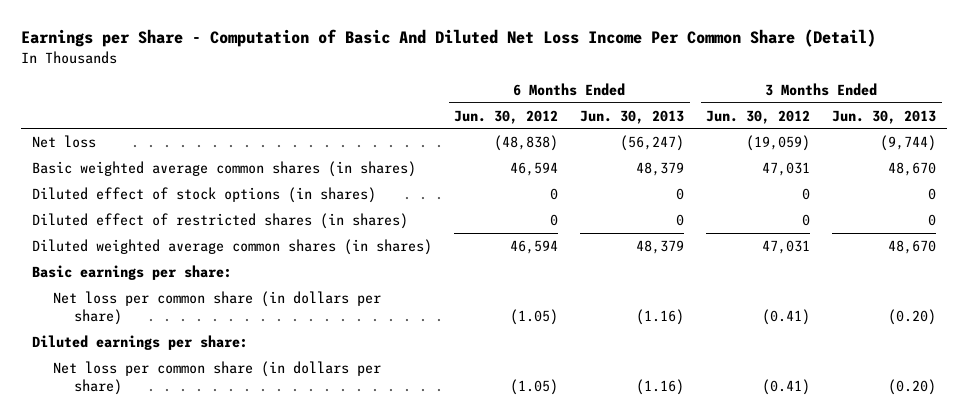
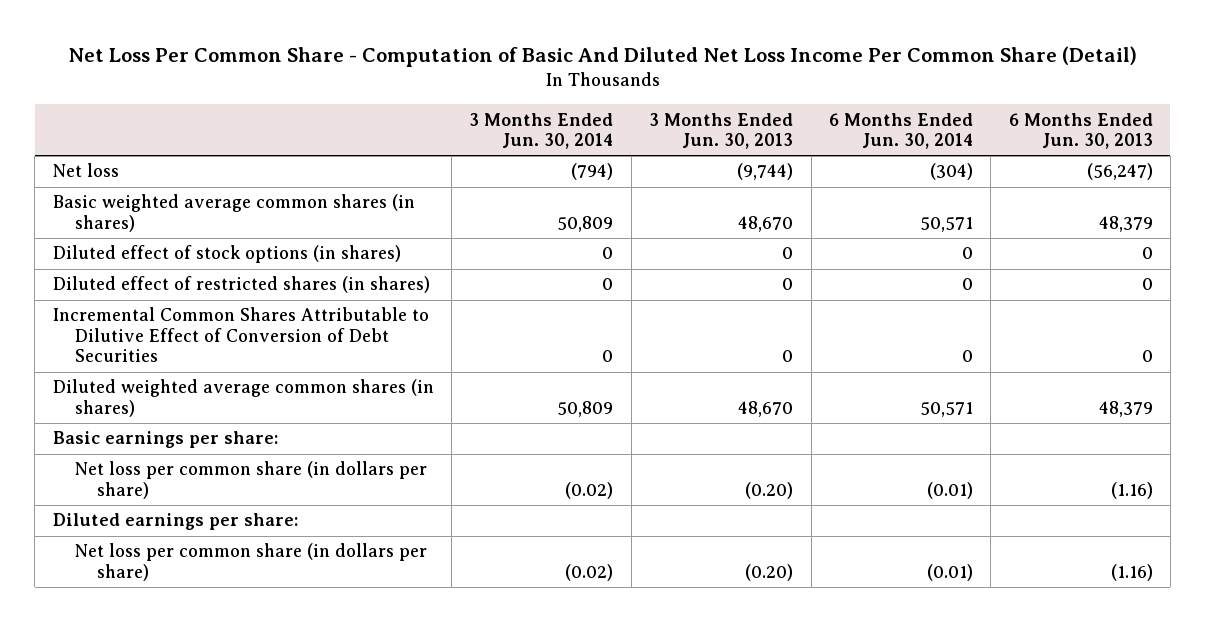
[21,29,877,48] Earnings per Share - Computation of Basic And Diluted Net Loss Income Per Common Share (Detail) -> [67,46,1137,68] Net Loss Per Common Share - Computation of Basic And Diluted Net Loss Income Per Common Share (Detail)
[454,109,559,124] Jun. 30, 2012 -> none
[706,109,811,124] Jun. 30, 2012 -> none
none -> [469,112,614,150] 3 Months Ended Jun. 30, 2014
none -> [828,112,973,150] 6 Months Ended Jun. 30, 2014
none -> [52,307,429,363] Incremental Common Shares Attributable to Dilutive Effect of Conversion of Debt Securities

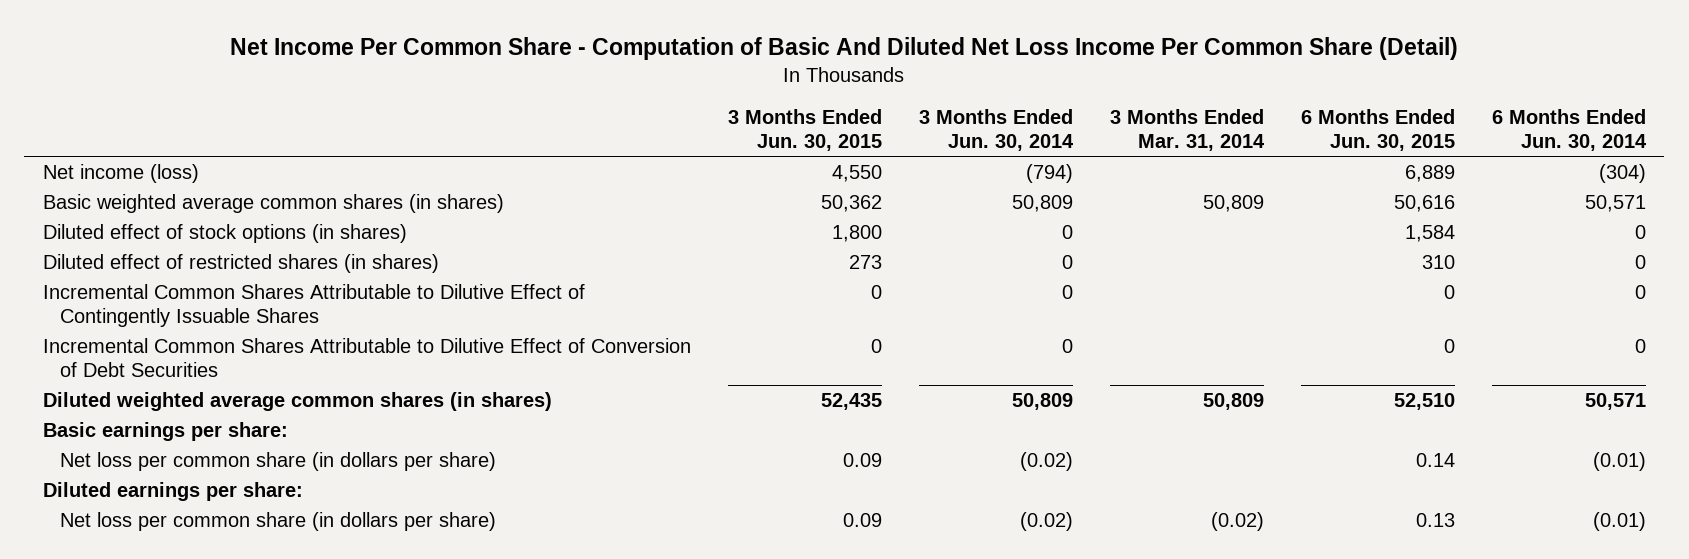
[67,46,1137,68] Net Loss Per Common Share - Computation of Basic And Diluted Net Loss Income Per Common Share (Detail) -> [230,36,1459,60] Net Income Per Common Share - Computation of Basic And Diluted Net Loss Income Per Common Share (Detail)
[649,112,794,150] 3 Months Ended Jun. 30, 2013 -> none
[1008,112,1153,150] 6 Months Ended Jun. 30, 2013 -> none
none -> [727,108,882,151] 3 Months Ended Jun. 30, 2015
none -> [1109,108,1265,151] 3 Months Ended Mar. 31, 2014
none -> [1300,108,1455,151] 6 Months Ended Jun. 30, 2015
[52,163,119,178] Net loss -> [42,164,199,184] Net income (loss)
none -> [42,284,585,328] Incremental Common Shares Attributable to Dilutive Effect of Contingently Issuable Shares

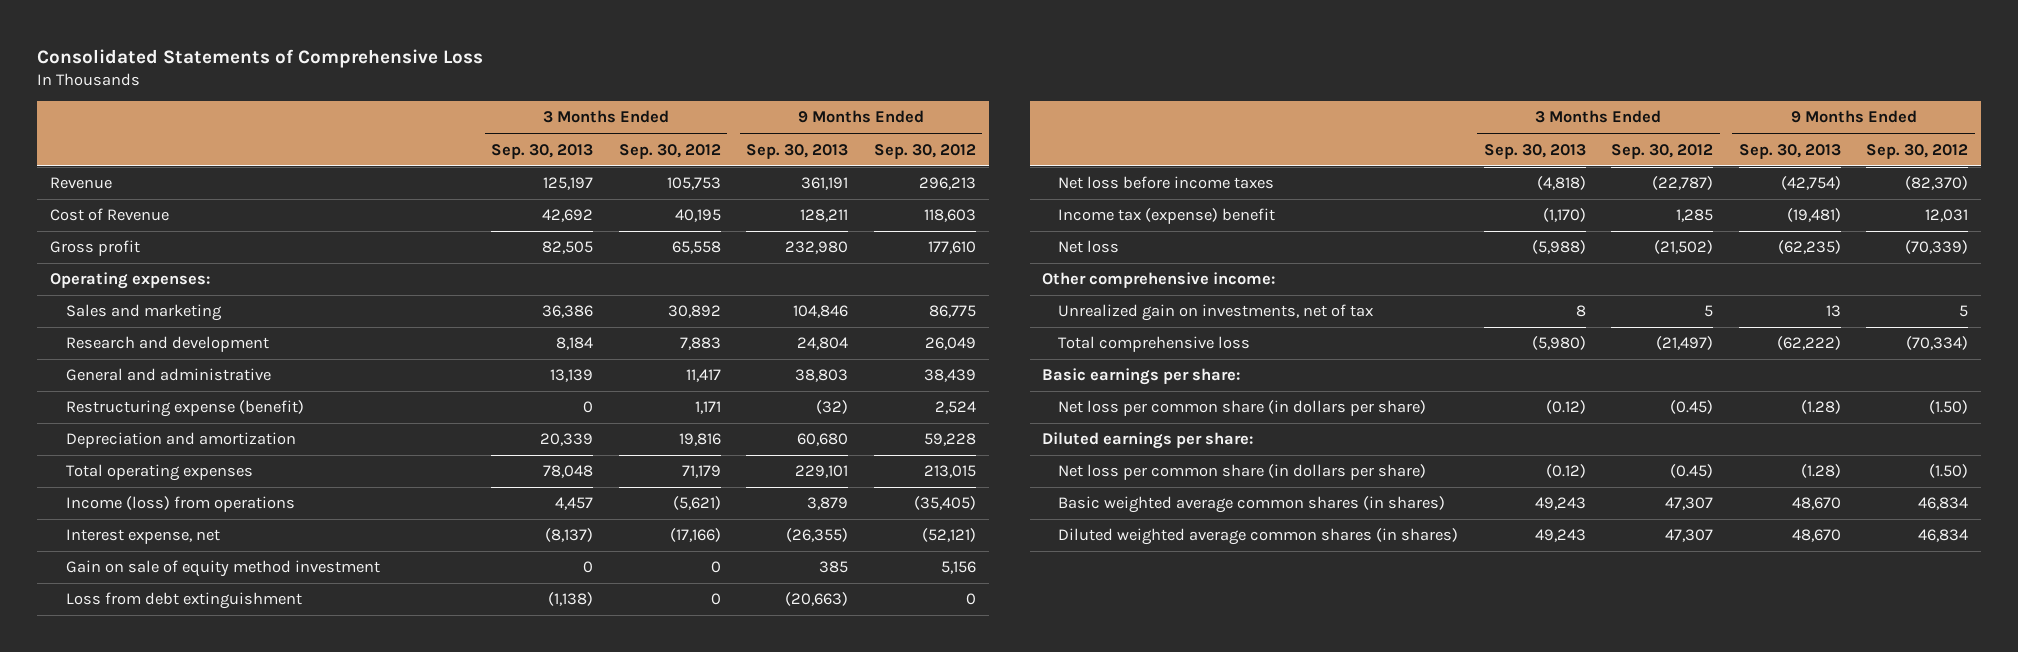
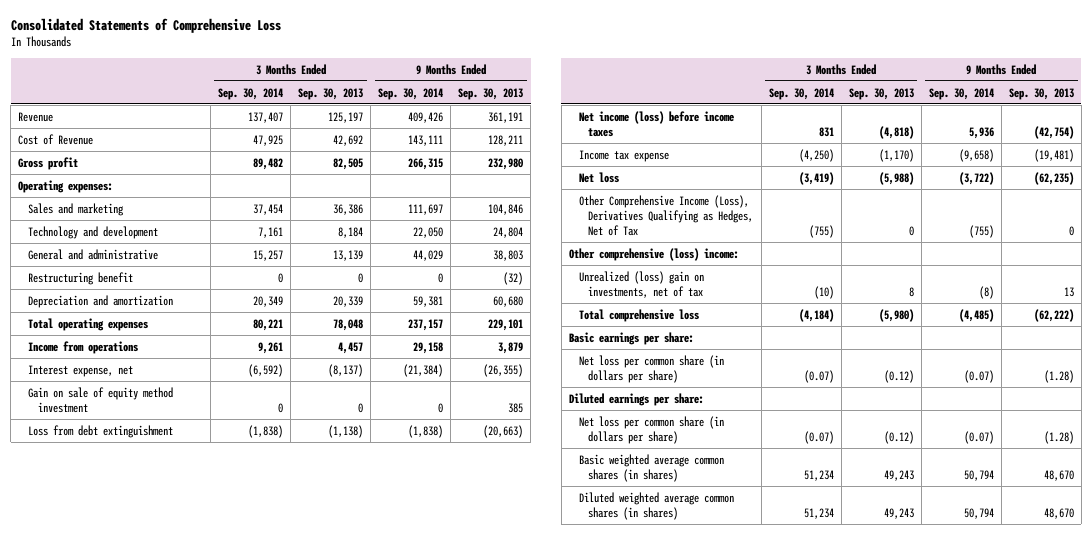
[618,143,721,159] Sep. 30, 2012 -> none
[874,143,977,159] Sep. 30, 2012 -> none
none -> [218,87,284,100] Sep. 30, 2014
none -> [378,87,444,100] Sep. 30, 2014
[65,336,269,353] Research and development -> [28,225,159,239] Technology and development
[65,400,304,418] Restructuring expense (benefit) -> [28,271,134,285] Restructuring benefit
[65,496,295,513] Income (loss) from operations -> [28,340,139,354] Income from operations
[1057,176,1274,190] Net loss before income taxes -> [578,110,734,137] Net income (loss) before income taxes
[1057,208,1275,225] Income tax (expense) benefit -> [578,149,669,162] Income tax expense
none -> [578,194,754,236] Other Comprehensive Income (Loss), Derivatives Qualifying as Hedges, Net of Tax
[1042,272,1276,289] Other comprehensive income: -> [568,247,739,261] Other comprehensive (loss) income:
[1057,304,1373,322] Unrealized gain on investments, net of tax -> [578,270,704,298] Unrealized (loss) gain on investments, net of tax

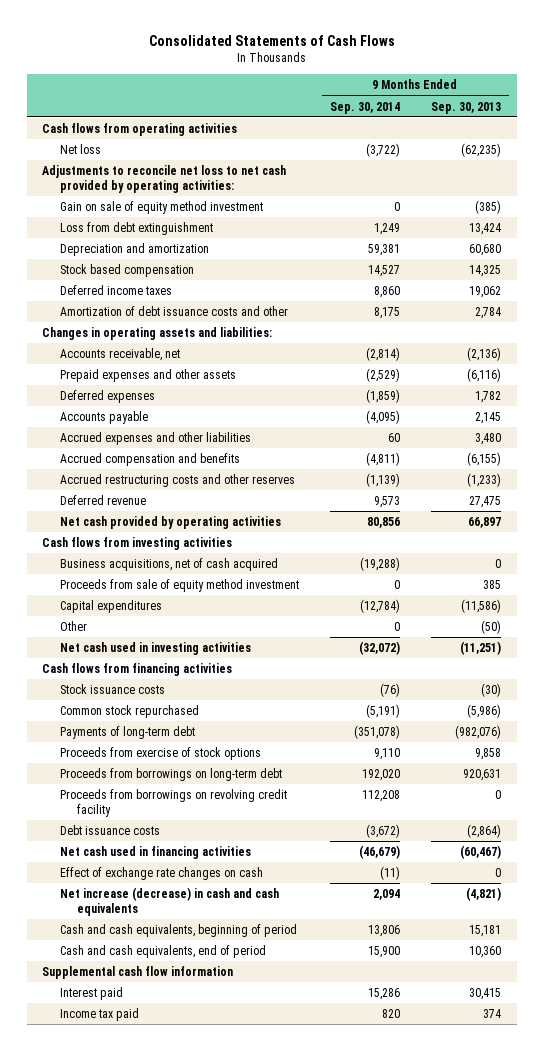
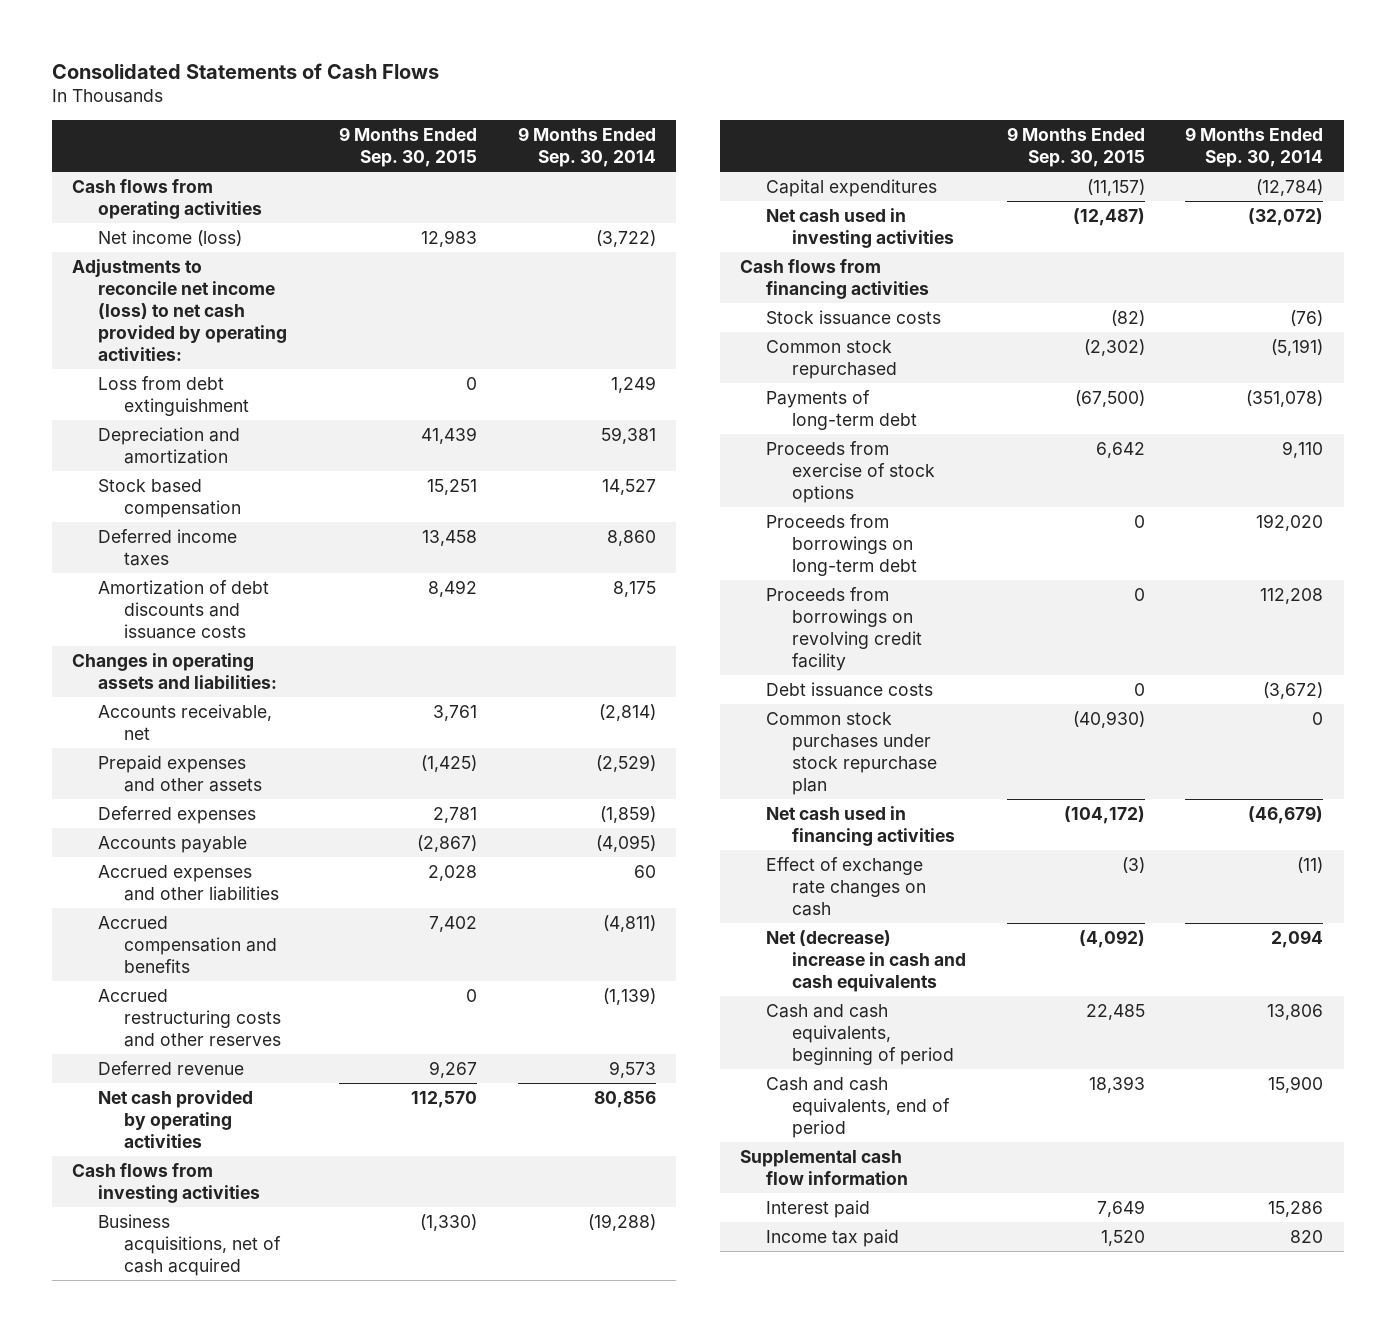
[431,101,502,114] Sep. 30, 2013 -> none
none -> [338,126,477,167] 9 Months Ended Sep. 30, 2015
[59,200,263,214] Gain on sale of equity method investment -> none
[59,143,101,154] Net loss -> [98,229,243,246] Net income (loss)
[42,164,287,193] Adjustments to reconcile net loss to net cash provided by operating activities: -> [72,258,288,362] Adjustments to reconcile net income (loss) to net cash provided by operating activities:
[59,305,288,316] Amortization of debt issuance costs and other -> [98,579,270,640] Amortization of debt discounts and issuance costs
[59,578,299,592] Proceeds from sale of equity method investment -> none
[59,620,87,631] Other -> none
none -> [765,711,937,796] Common stock purchases under stock repurchase plan
[59,886,279,916] Net increase (decrease) in cash and cash equivalents -> [765,929,966,993] Net (decrease) increase in cash and cash equivalents

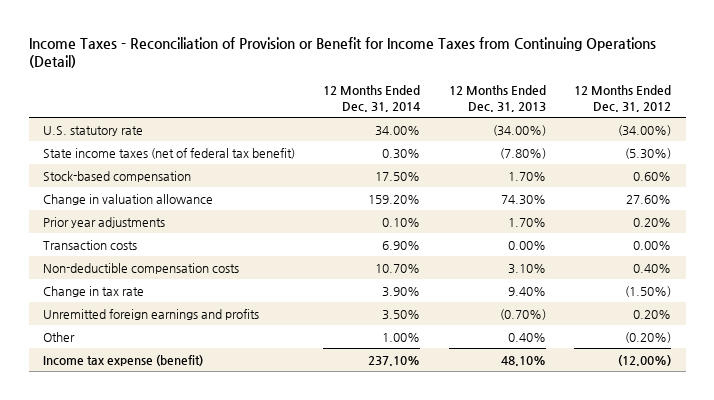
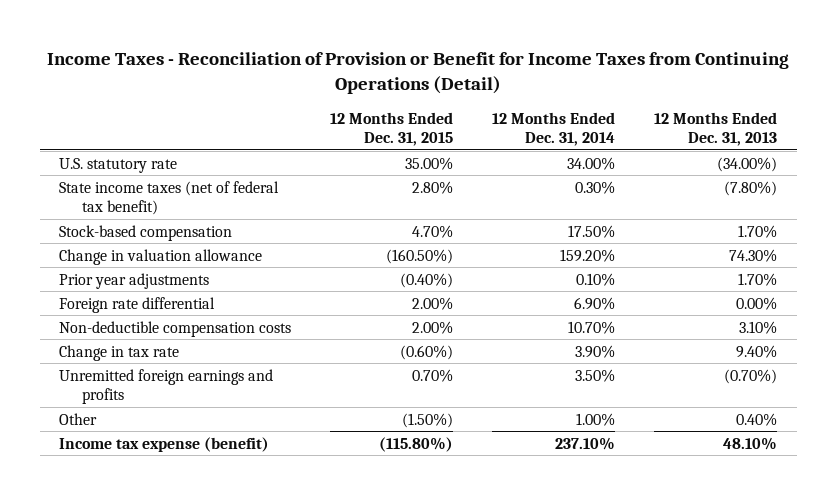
[574,85,672,112] 12 Months Ended Dec. 31, 2012 -> none
none -> [330,111,454,147] 12 Months Ended Dec. 31, 2015
[42,239,137,250] Transaction costs -> none
none -> [59,296,216,313] Foreign rate differential

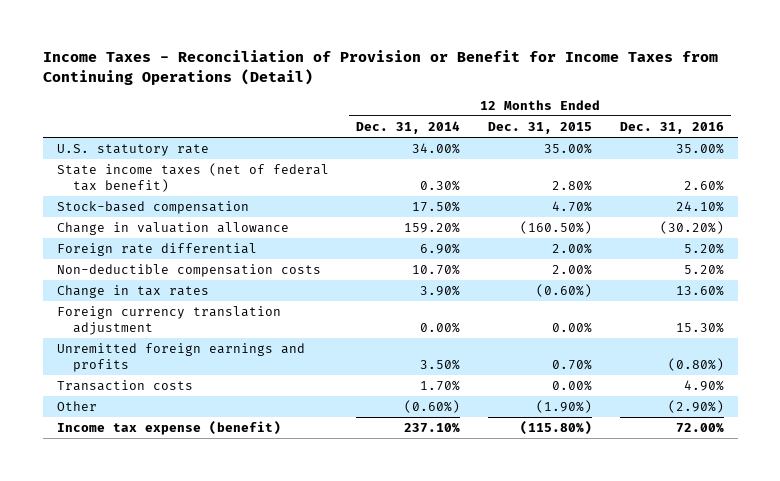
[654,111,778,147] 12 Months Ended Dec. 31, 2013 -> none
none -> [619,122,724,135] Dec. 31, 2016
[59,272,210,289] Prior year adjustments -> none
[59,344,180,361] Change in tax rate -> [56,285,209,299] Change in tax rates
none -> [56,306,281,336] Foreign currency translation adjustment
none -> [56,380,193,392] Transaction costs
[402,412,454,428] (1.50%) -> [535,400,592,414] (1.90%)
[576,412,616,426] 1.00% -> [404,400,461,414] (0.60%)

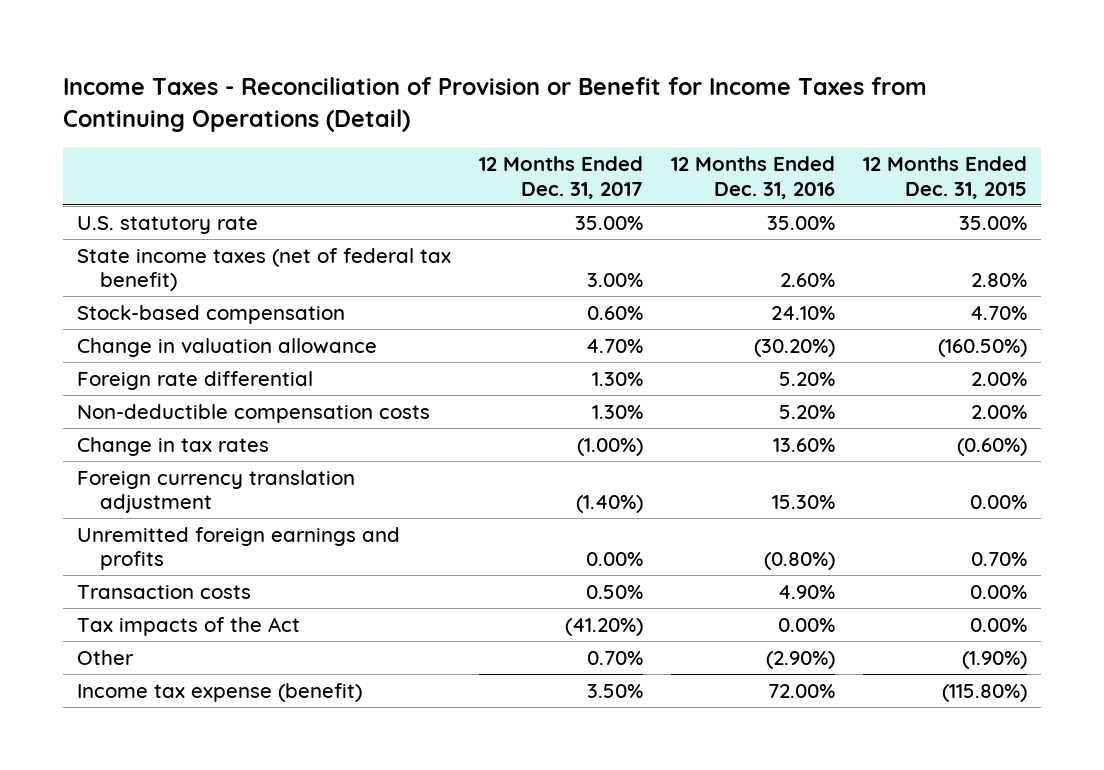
[356,121,461,135] Dec. 31, 2014 -> none
none -> [478,156,643,199] 12 Months Ended Dec. 31, 2017
none -> [76,616,300,636] Tax impacts of the Act

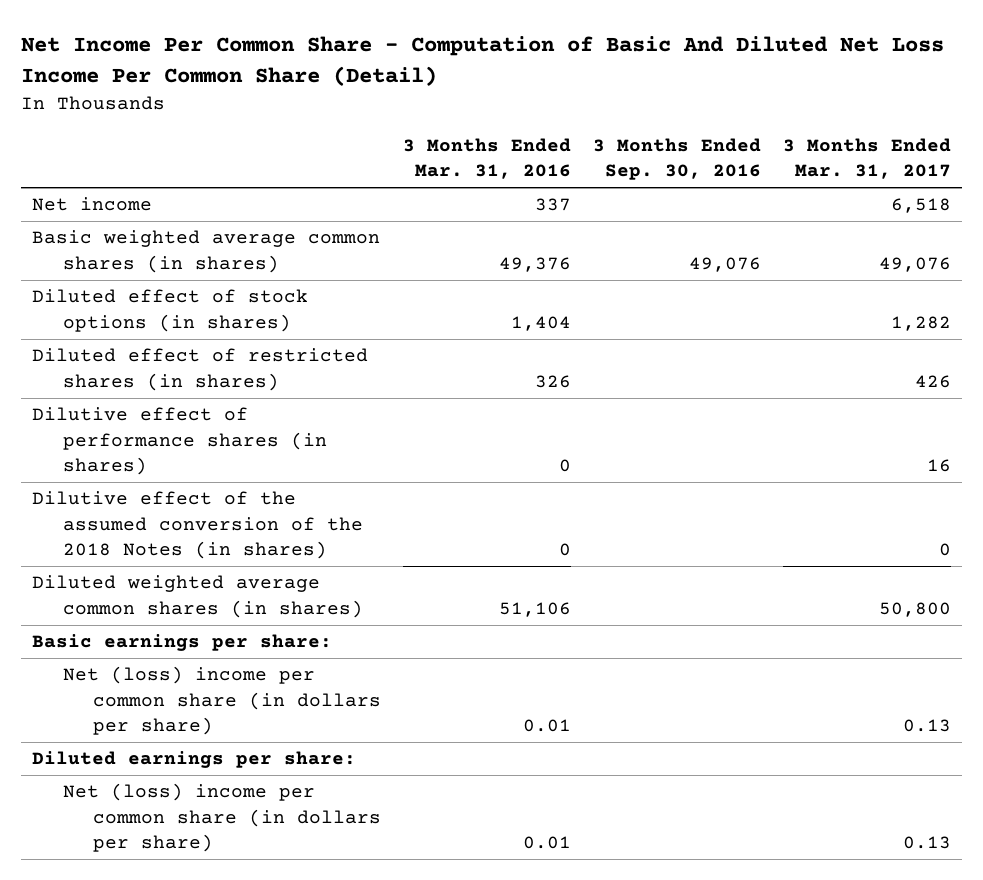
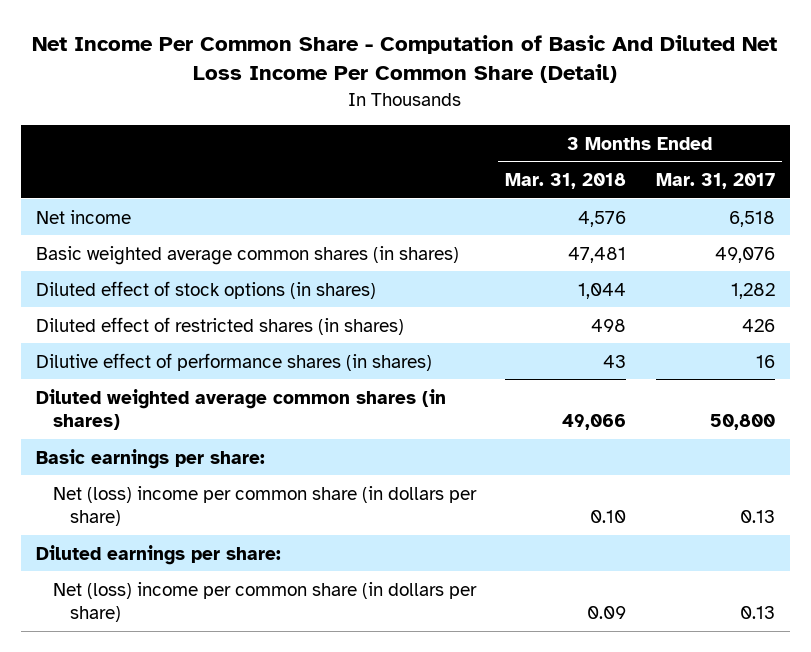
[403,137,572,180] 3 Months Ended Mar. 31, 2016 -> none
[593,137,762,181] 3 Months Ended Sep. 30, 2016 -> none
none -> [505,173,627,190] Mar. 31, 2018
[31,491,363,559] Dilutive effect of the assumed conversion of the 2018 Notes (in shares) -> none

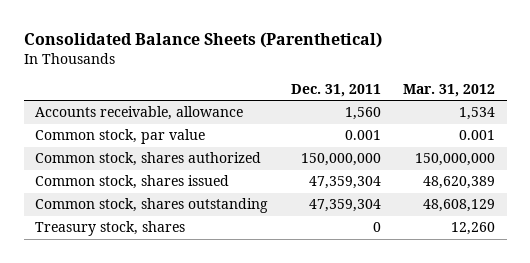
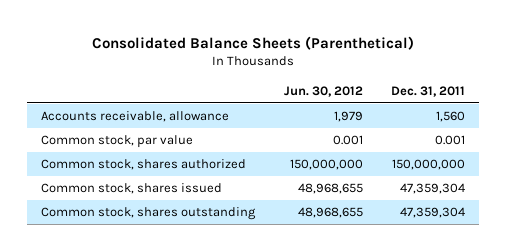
[403,83,496,97] Mar. 31, 2012 -> none
none -> [283,85,363,97] Jun. 30, 2012
[34,221,185,237] Treasury stock, shares -> none

